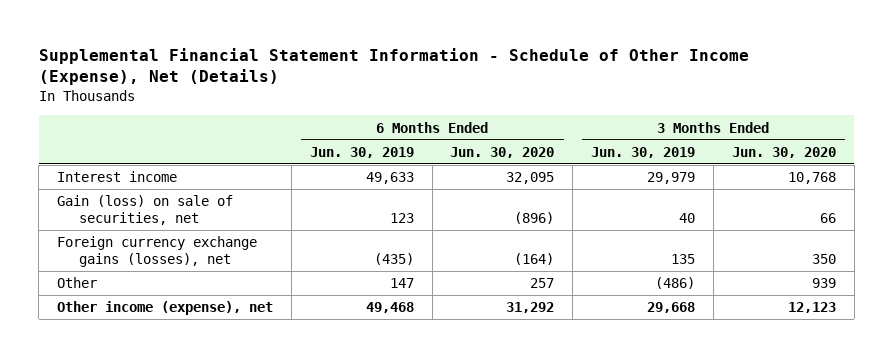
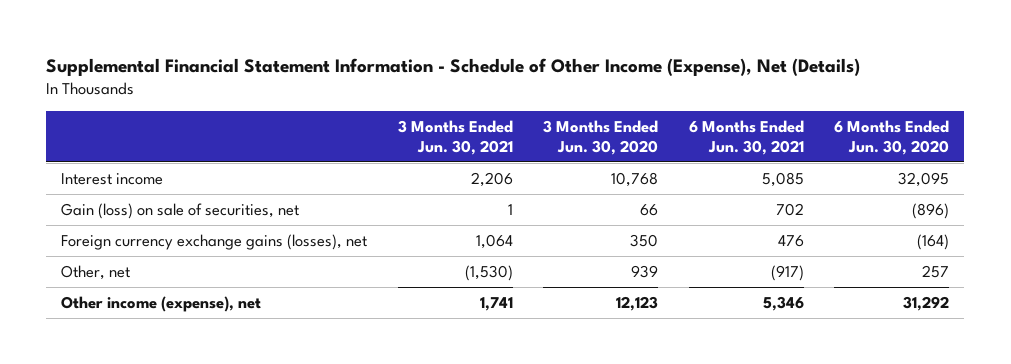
[309,146,414,158] Jun. 30, 2019 -> none
[591,146,696,158] Jun. 30, 2019 -> none
none -> [397,119,513,155] 3 Months Ended Jun. 30, 2021
none -> [688,119,804,155] 6 Months Ended Jun. 30, 2021
[57,277,98,289] Other -> [61,264,131,280] Other, net

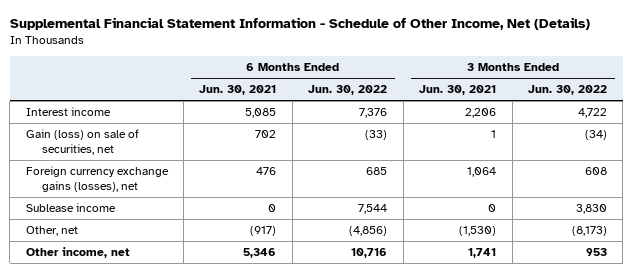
[46,57,861,76] Supplemental Financial Statement Information - Schedule of Other Income (Expense), Net (Details) -> [9,17,590,31] Supplemental Financial Statement Information - Schedule of Other Income, Net (Details)
[543,119,659,155] 3 Months Ended Jun. 30, 2020 -> none
[834,119,950,155] 6 Months Ended Jun. 30, 2020 -> none
none -> [308,85,388,96] Jun. 30, 2022
none -> [528,85,608,96] Jun. 30, 2022
none -> [25,203,116,213] Sublease income
[61,295,262,312] Other income (expense), net -> [25,247,130,259] Other income, net

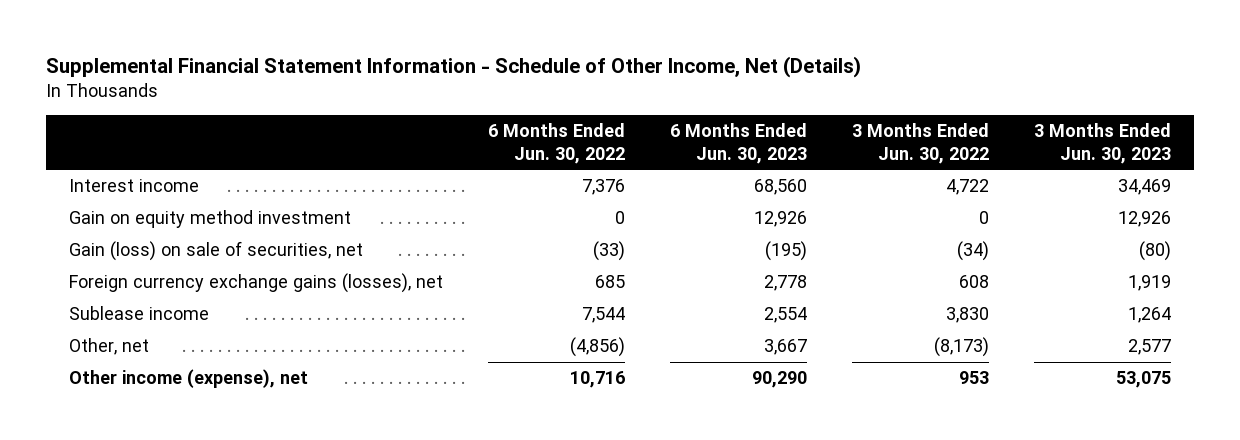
[199,85,277,96] Jun. 30, 2021 -> none
[419,85,497,96] Jun. 30, 2021 -> none
none -> [669,123,807,164] 6 Months Ended Jun. 30, 2023
none -> [1034,123,1172,164] 3 Months Ended Jun. 30, 2023
none -> [68,210,351,229] Gain on equity method investment
[25,247,130,259] Other income, net -> [68,369,308,389] Other income (expense), net

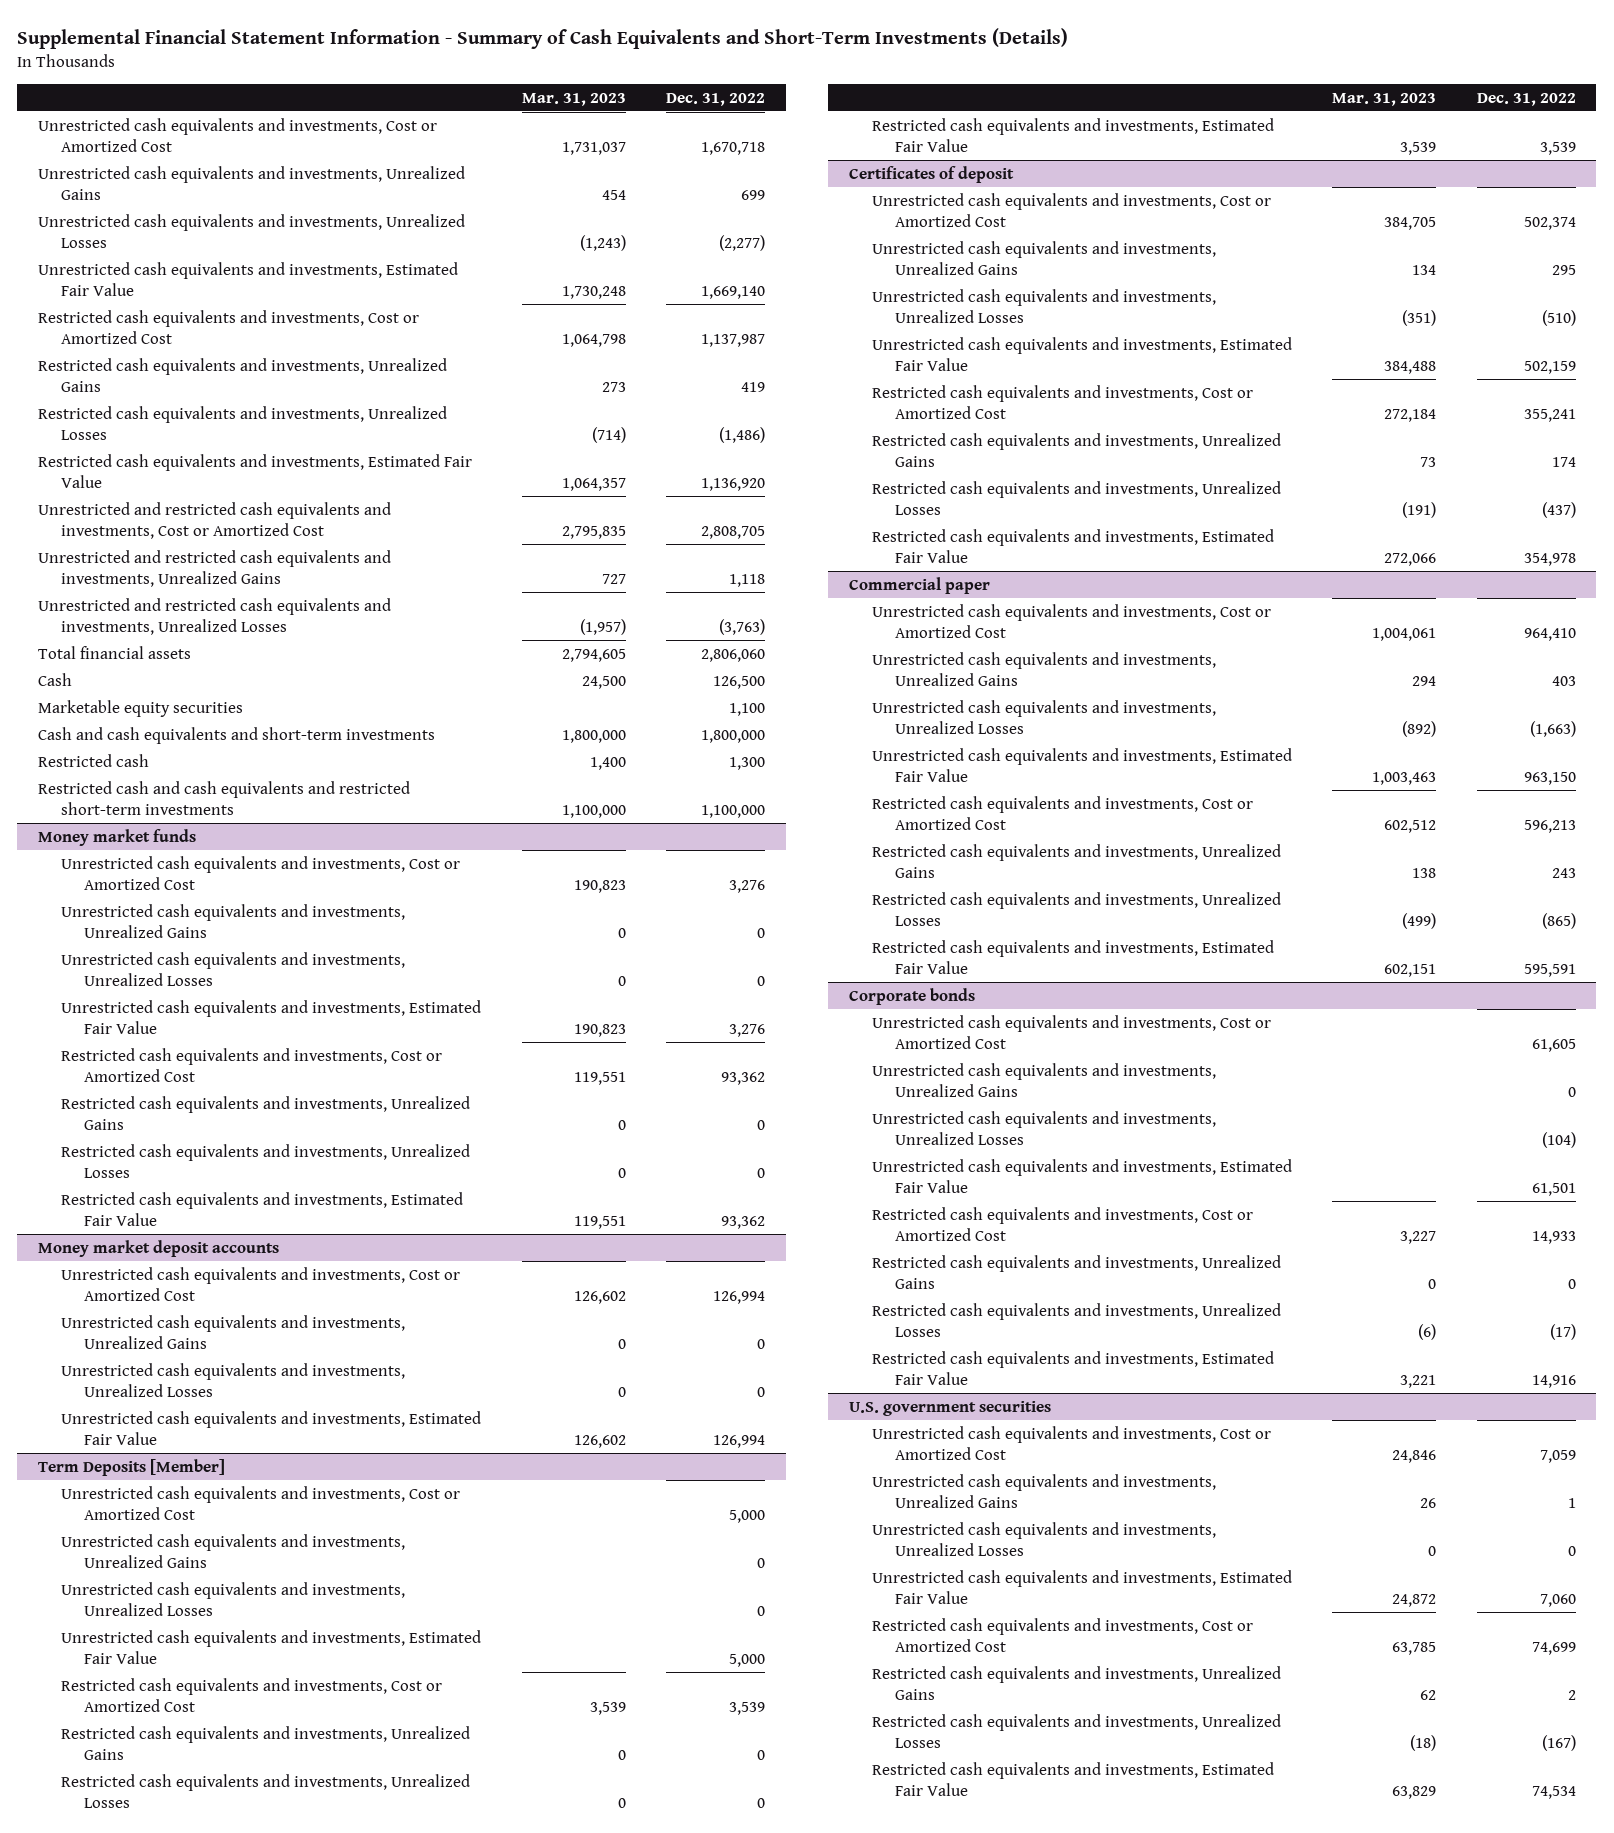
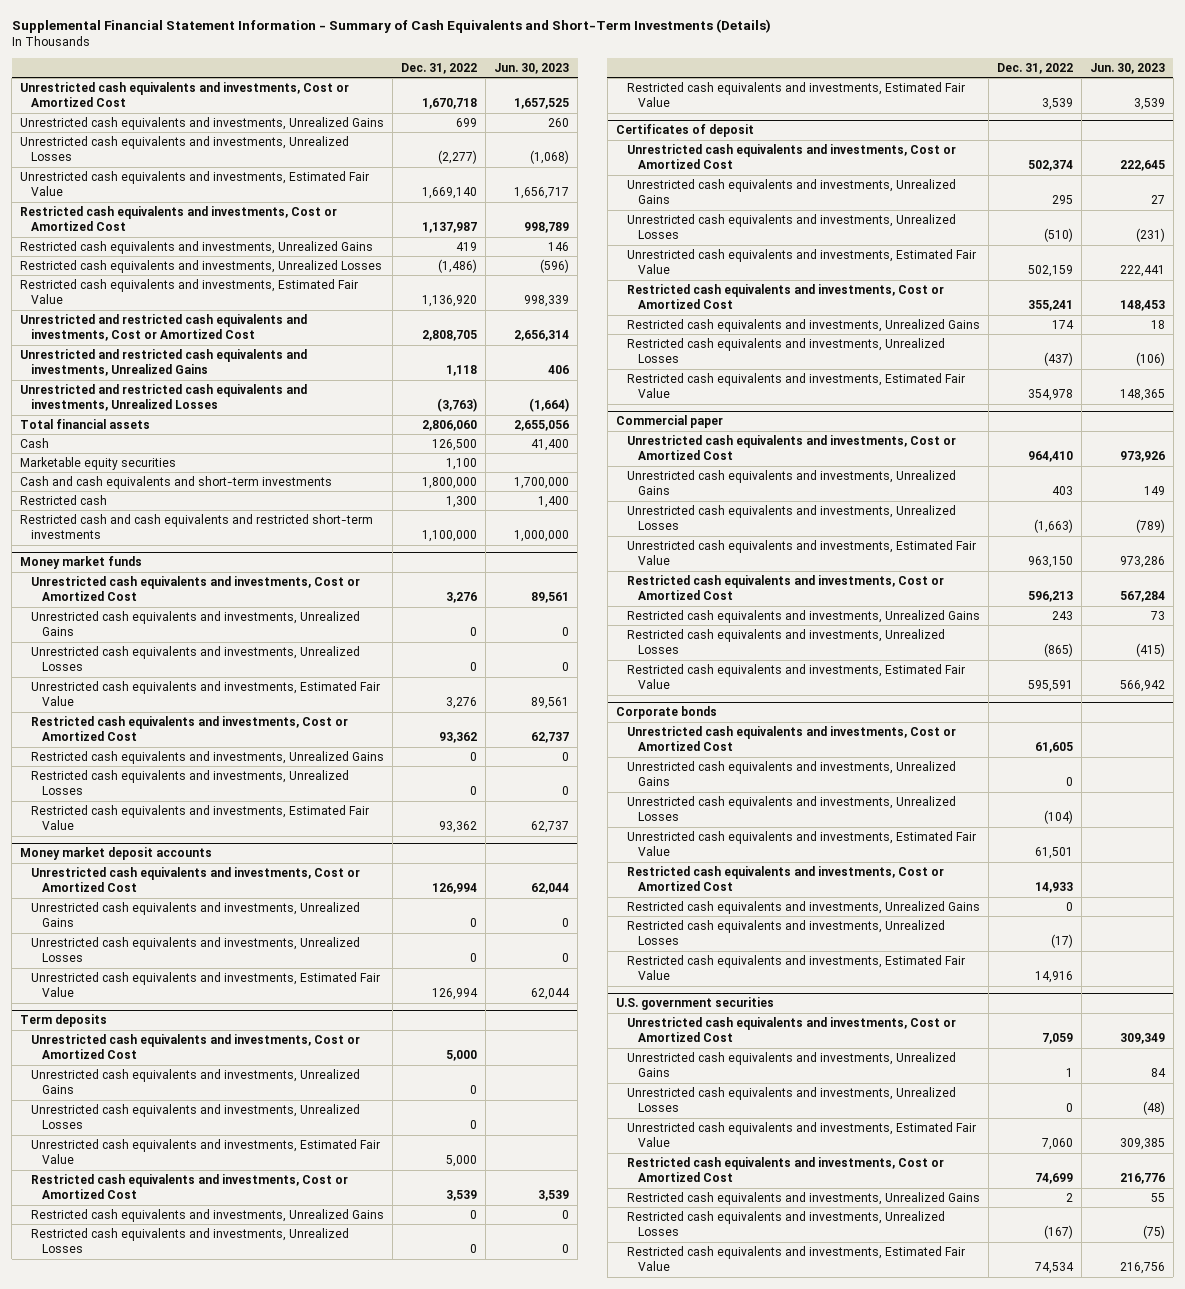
[521,92,626,106] Mar. 31, 2023 -> none
none -> [494,62,570,74] Jun. 30, 2023
[37,1458,225,1476] Term Deposits [Member] -> [20,1014,108,1028] Term deposits

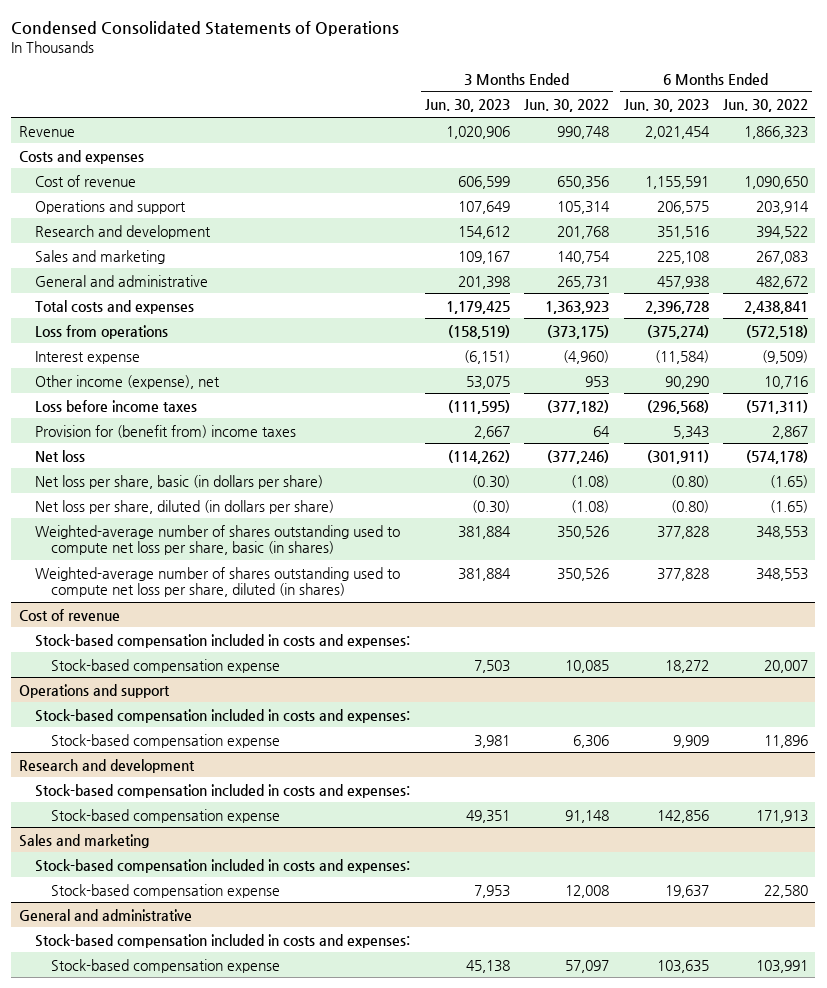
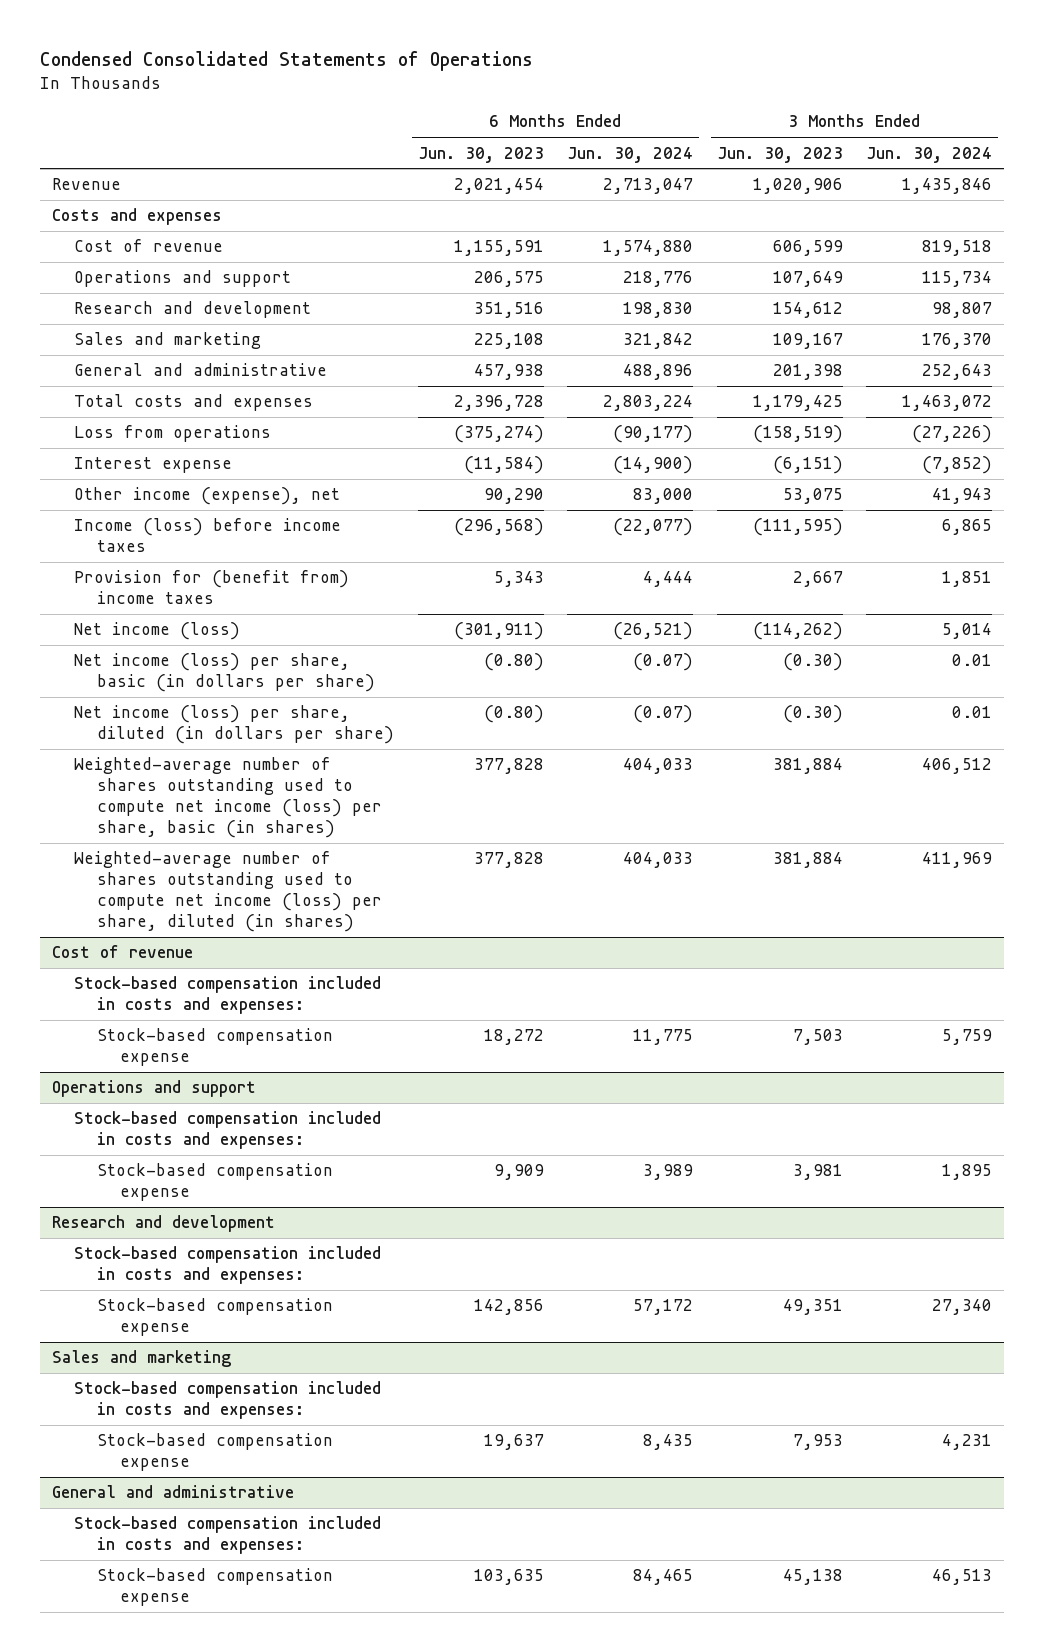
[524,99,610,113] Jun. 30, 2022 -> none
[723,99,809,113] Jun. 30, 2022 -> none
none -> [567,146,694,163] Jun. 30, 2024
none -> [866,146,993,163] Jun. 30, 2024
[34,399,197,412] Loss before income taxes -> [74,518,342,553] Income (loss) before income taxes
[34,449,85,462] Net loss -> [74,622,241,641] Net income (loss)
[34,474,323,489] Net loss per share, basic (in dollars per share) -> [74,653,376,693] Net income (loss) per share, basic (in dollars per share)
[34,499,334,514] Net loss per share, diluted (in dollars per share) -> [74,705,395,745] Net income (loss) per share, diluted (in dollars per share)
[34,524,400,556] Weighted-average number of shares outstanding used to compute net loss per share, basic (in shares) -> [74,757,383,838] Weighted-average number of shares outstanding used to compute net income (loss) per share, basic (in shares)
[34,566,400,598] Weighted-average number of shares outstanding used to compute net loss per share, diluted (in shares) -> [74,851,383,932] Weighted-average number of shares outstanding used to compute net income (loss) per share, diluted (in shares)

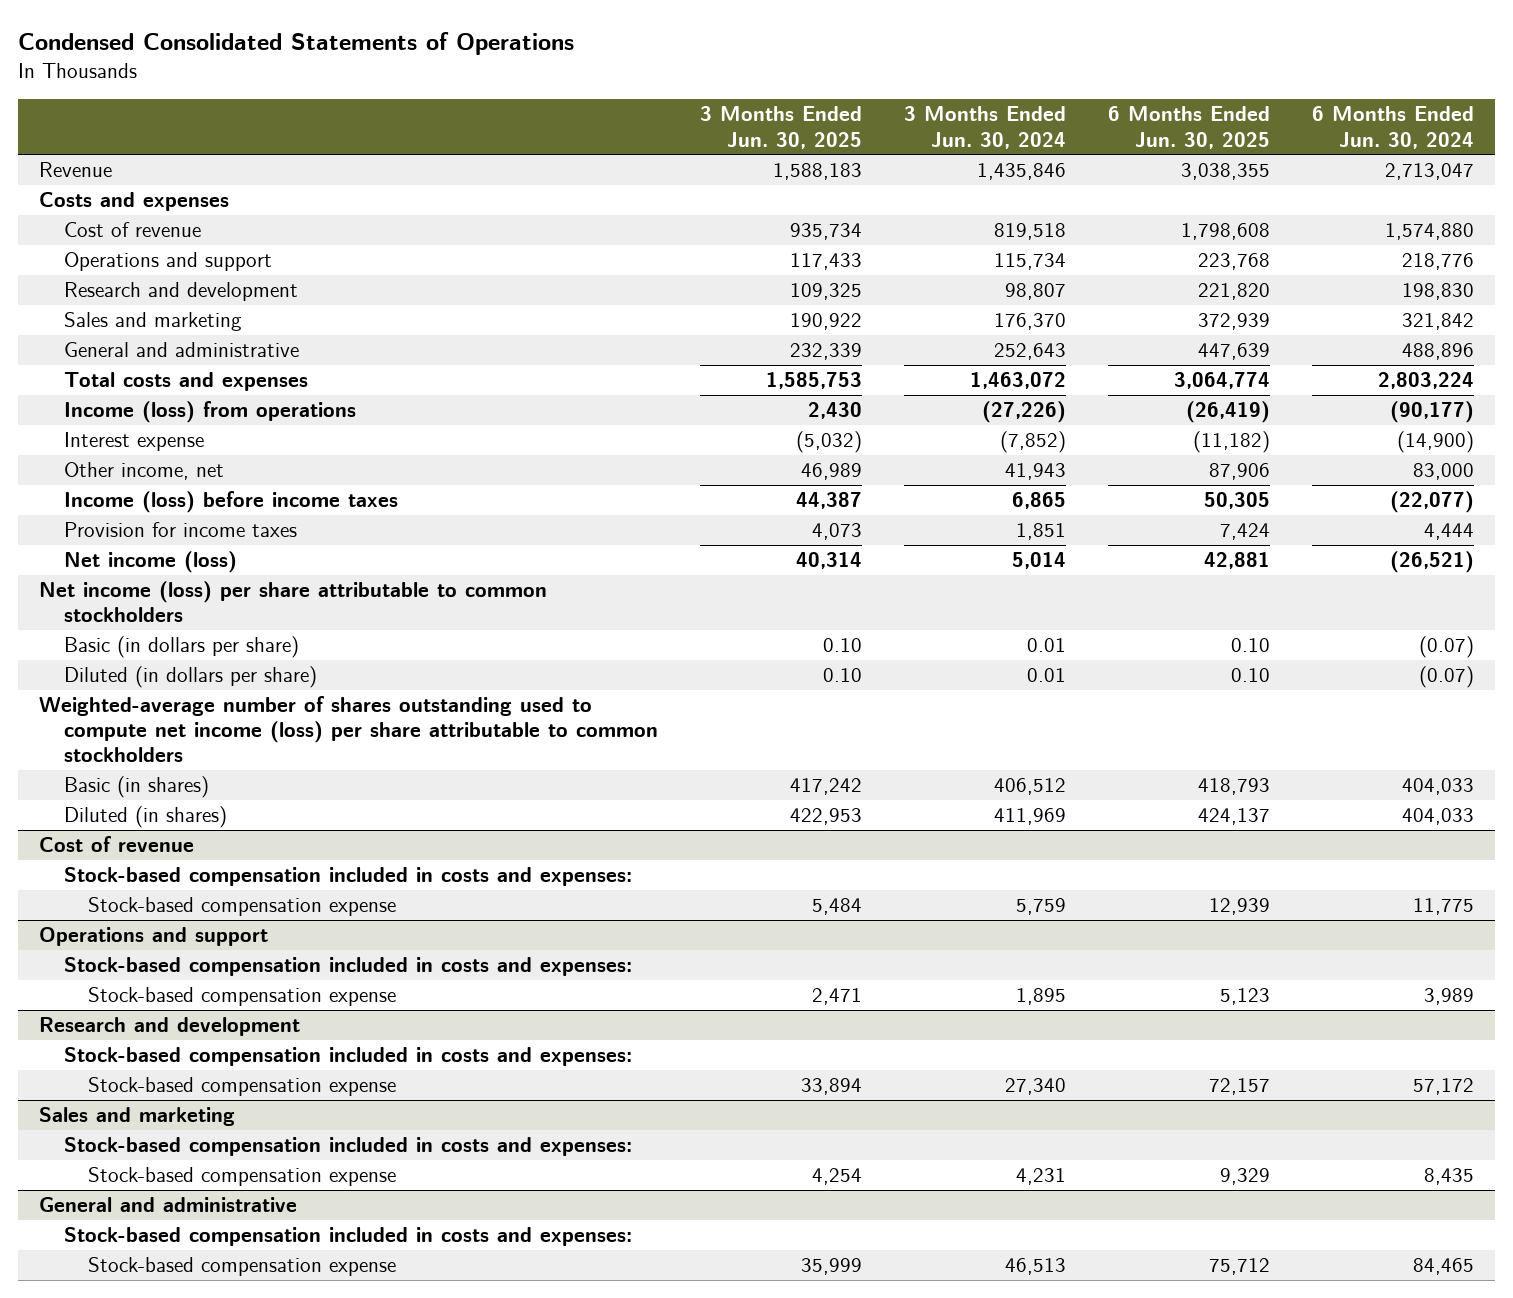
[417,146,544,163] Jun. 30, 2023 -> none
[716,146,843,163] Jun. 30, 2023 -> none
none -> [699,106,862,149] 3 Months Ended Jun. 30, 2025
none -> [1107,106,1270,149] 6 Months Ended Jun. 30, 2025
[74,425,272,443] Loss from operations -> [63,401,356,424] Income (loss) from operations
[74,487,341,506] Other income (expense), net -> [63,462,224,481] Other income, net
[74,570,350,605] Provision for (benefit from) income taxes -> [63,522,297,538] Provision for income taxes
none -> [39,581,548,623] Net income (loss) per share attributable to common stockholders
[74,653,376,693] Net income (loss) per share, basic (in dollars per share) -> [63,636,299,659] Basic (in dollars per share)
[74,705,395,745] Net income (loss) per share, diluted (in dollars per share) -> [63,666,317,689] Diluted (in dollars per share)
none -> [39,696,658,763] Weighted-average number of shares outstanding used to compute net income (loss) per share attributable to common stockholders
[74,757,383,838] Weighted-average number of shares outstanding used to compute net income (loss) per share, basic (in shares) -> [63,776,209,799] Basic (in shares)
[74,851,383,932] Weighted-average number of shares outstanding used to compute net income (loss) per share, diluted (in shares) -> [63,806,227,829] Diluted (in shares)

